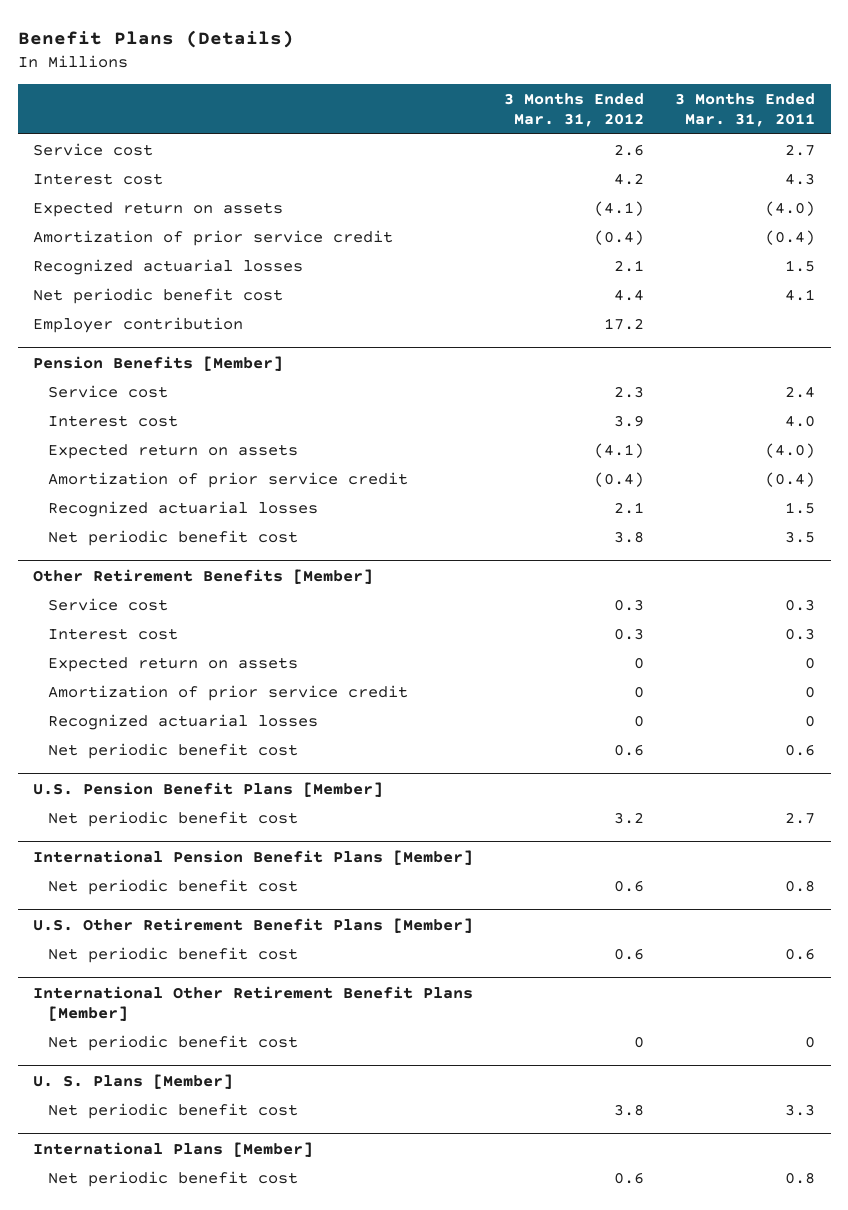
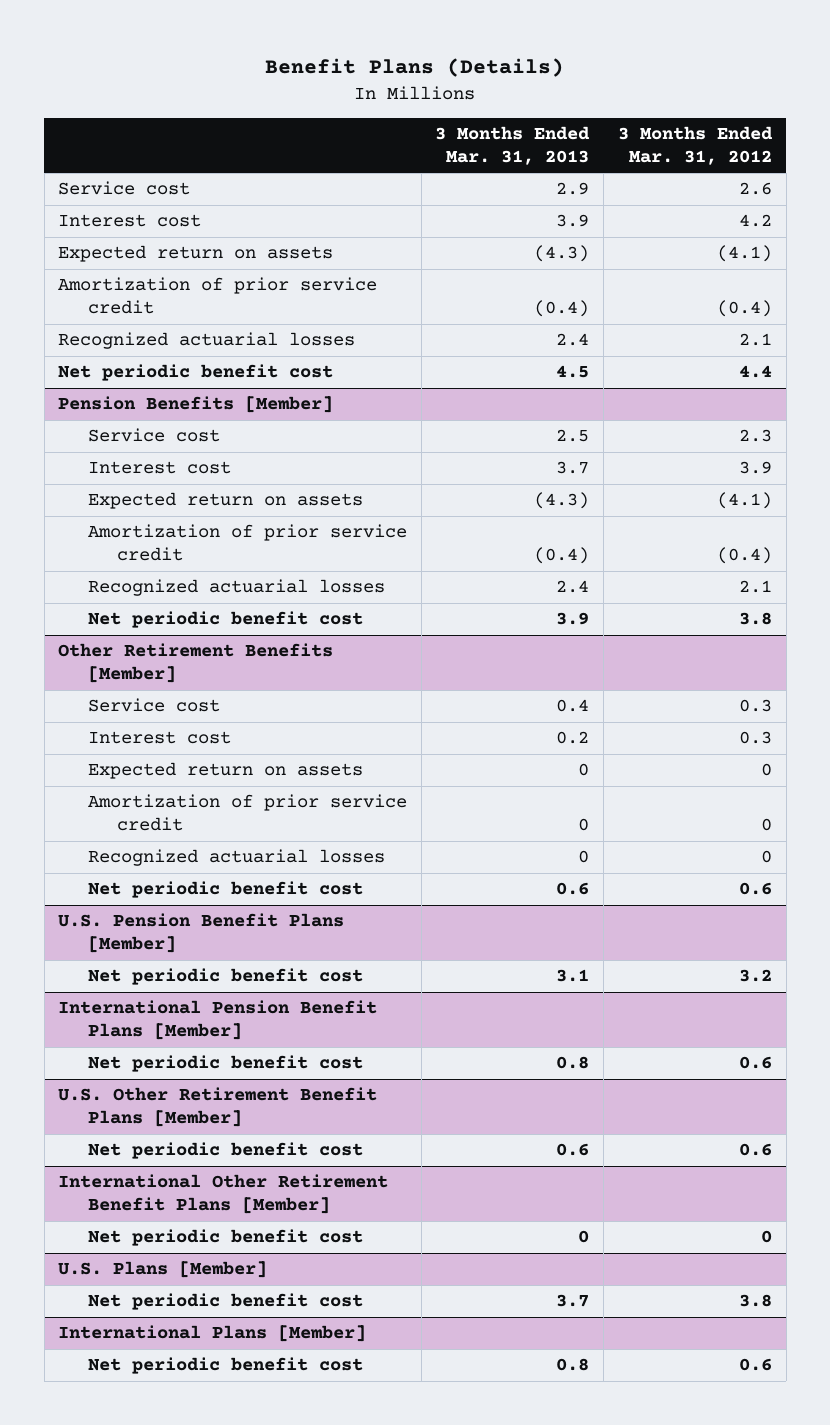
[675,93,816,128] 3 Months Ended Mar. 31, 2011 -> none
none -> [435,125,591,165] 3 Months Ended Mar. 31, 2013
[33,316,244,333] Employer contribution -> none
[33,1073,234,1089] U. S. Plans [Member] -> [58,1261,268,1279] U.S. Plans [Member]

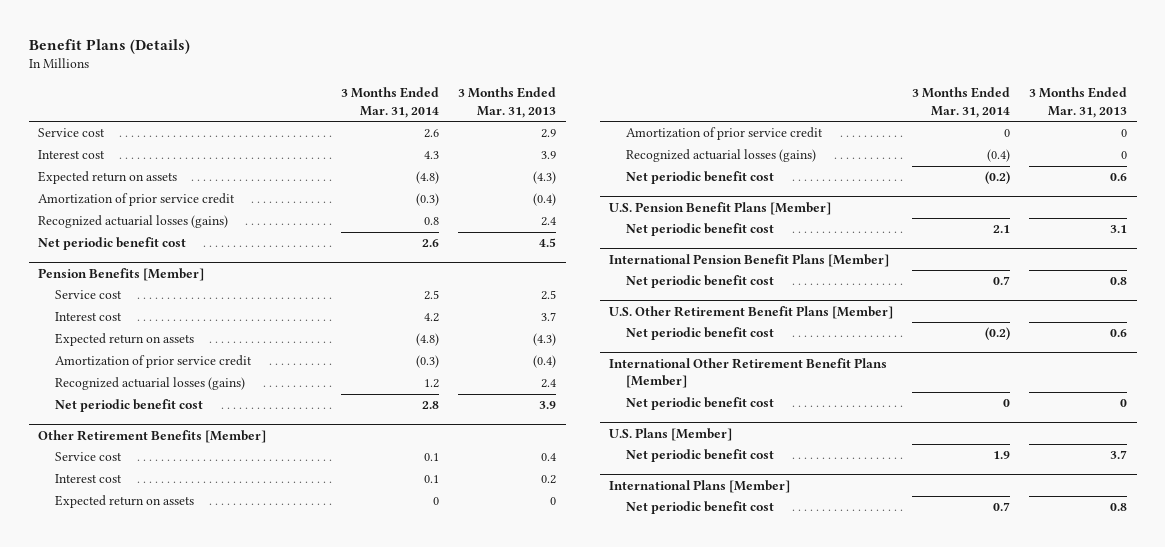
[617,125,773,165] 3 Months Ended Mar. 31, 2012 -> none
none -> [341,87,440,118] 3 Months Ended Mar. 31, 2014
[58,332,356,350] Recognized actuarial losses -> [38,215,229,229] Recognized actuarial losses (gains)
[87,579,385,597] Recognized actuarial losses -> [55,377,246,391] Recognized actuarial losses (gains)
[87,849,385,867] Recognized actuarial losses -> [626,149,817,163] Recognized actuarial losses (gains)

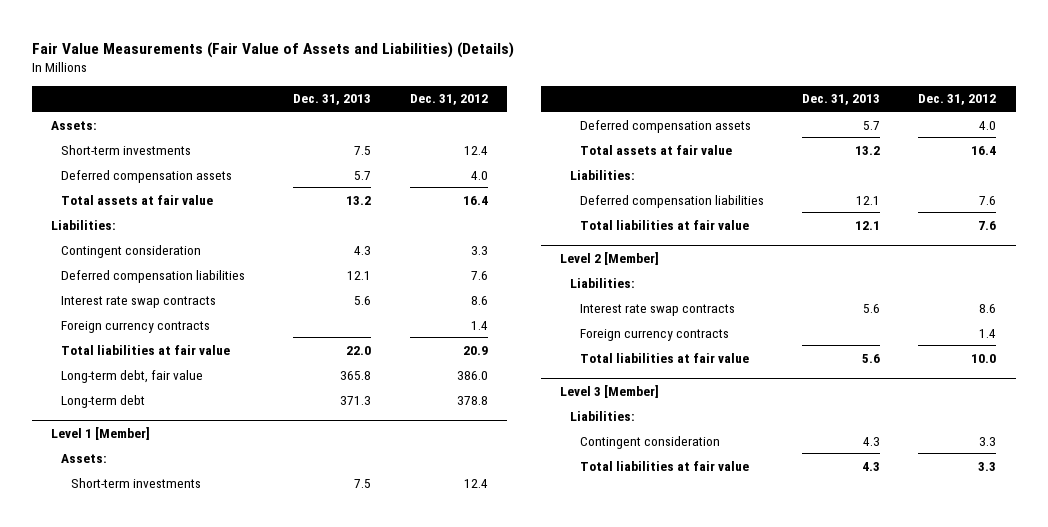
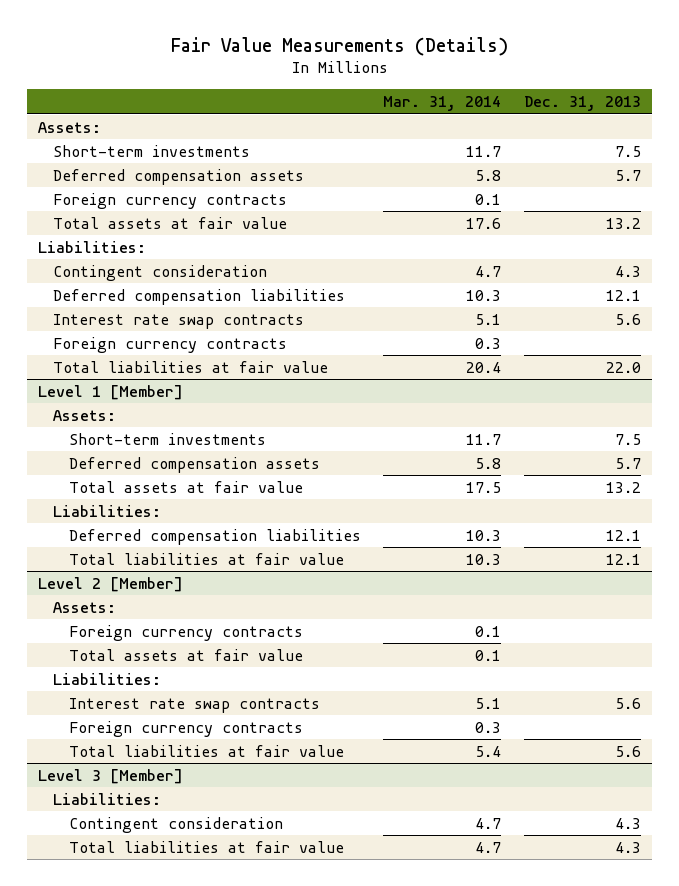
[32,41,515,58] Fair Value Measurements (Fair Value of Assets and Liabilities) (Details) -> [170,36,508,56] Fair Value Measurements (Details)
[409,94,488,106] Dec. 31, 2012 -> none
none -> [383,95,502,111] Mar. 31, 2014
none -> [53,192,288,209] Foreign currency contracts
[61,369,204,383] Long-term debt, fair value -> none
[61,394,146,408] Long-term debt -> none
none -> [53,601,117,613] Assets:
none -> [68,624,303,641] Foreign currency contracts
none -> [68,648,303,661] Total assets at fair value

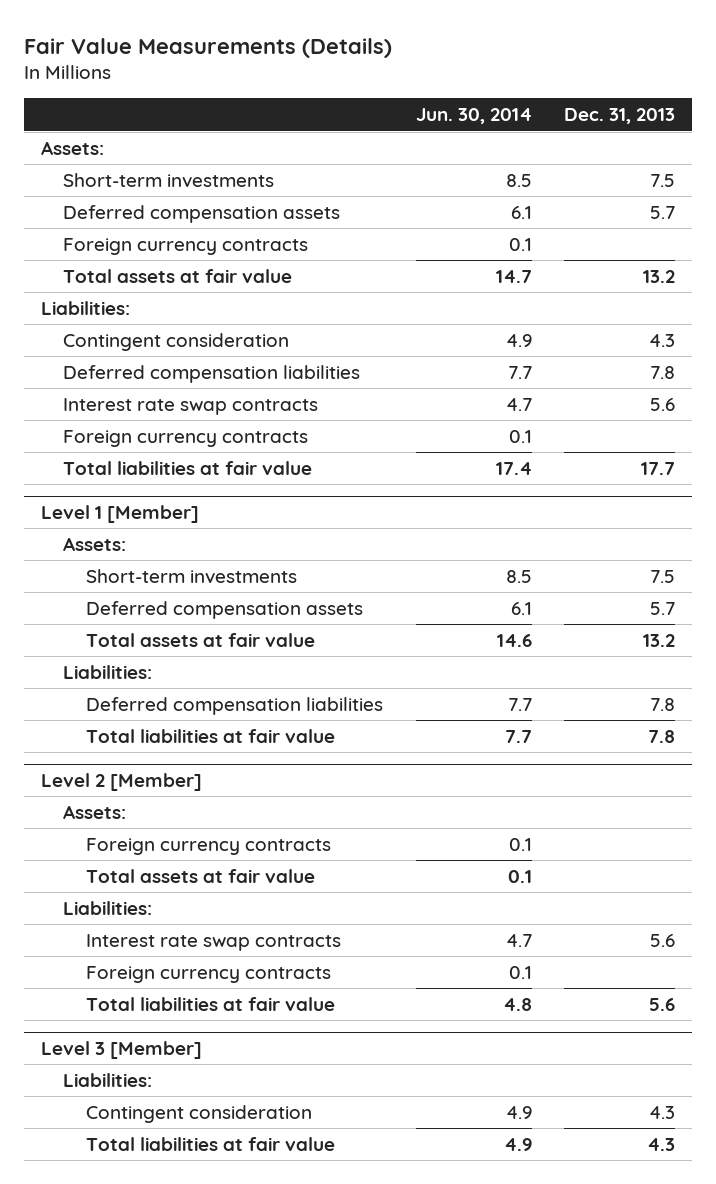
[383,95,502,111] Mar. 31, 2014 -> none
none -> [415,108,532,125] Jun. 30, 2014
[606,289,642,301] 12.1 -> [650,365,676,379] 7.8
[606,361,642,373] 22.0 -> [641,461,676,475] 17.7
[606,529,642,541] 12.1 -> [650,697,676,711] 7.8
[606,553,642,565] 12.1 -> [648,729,676,743] 7.8

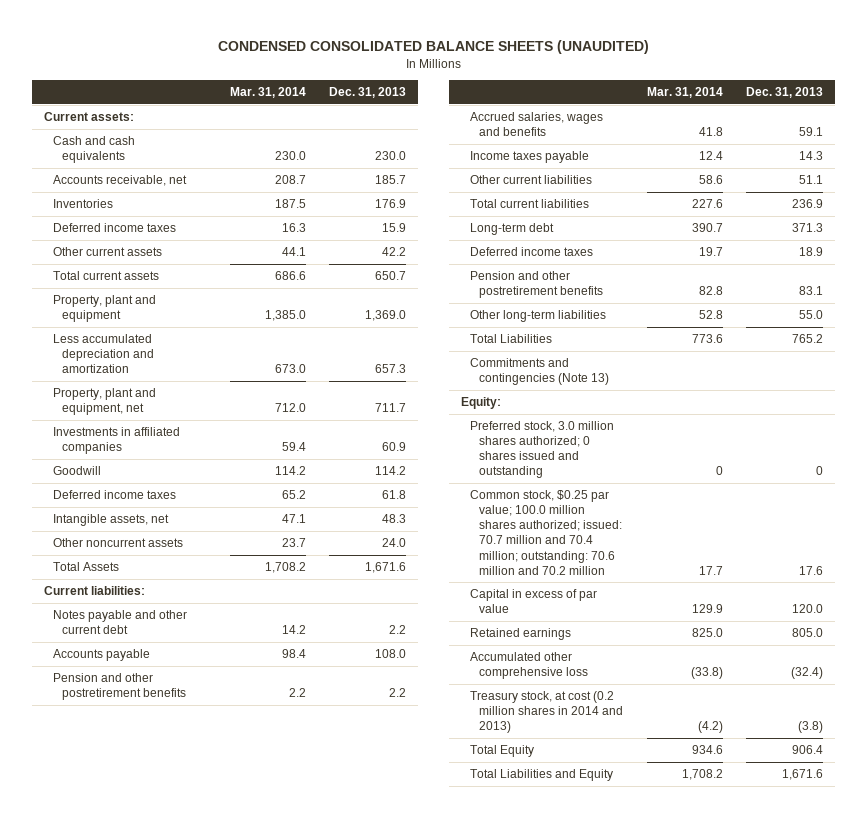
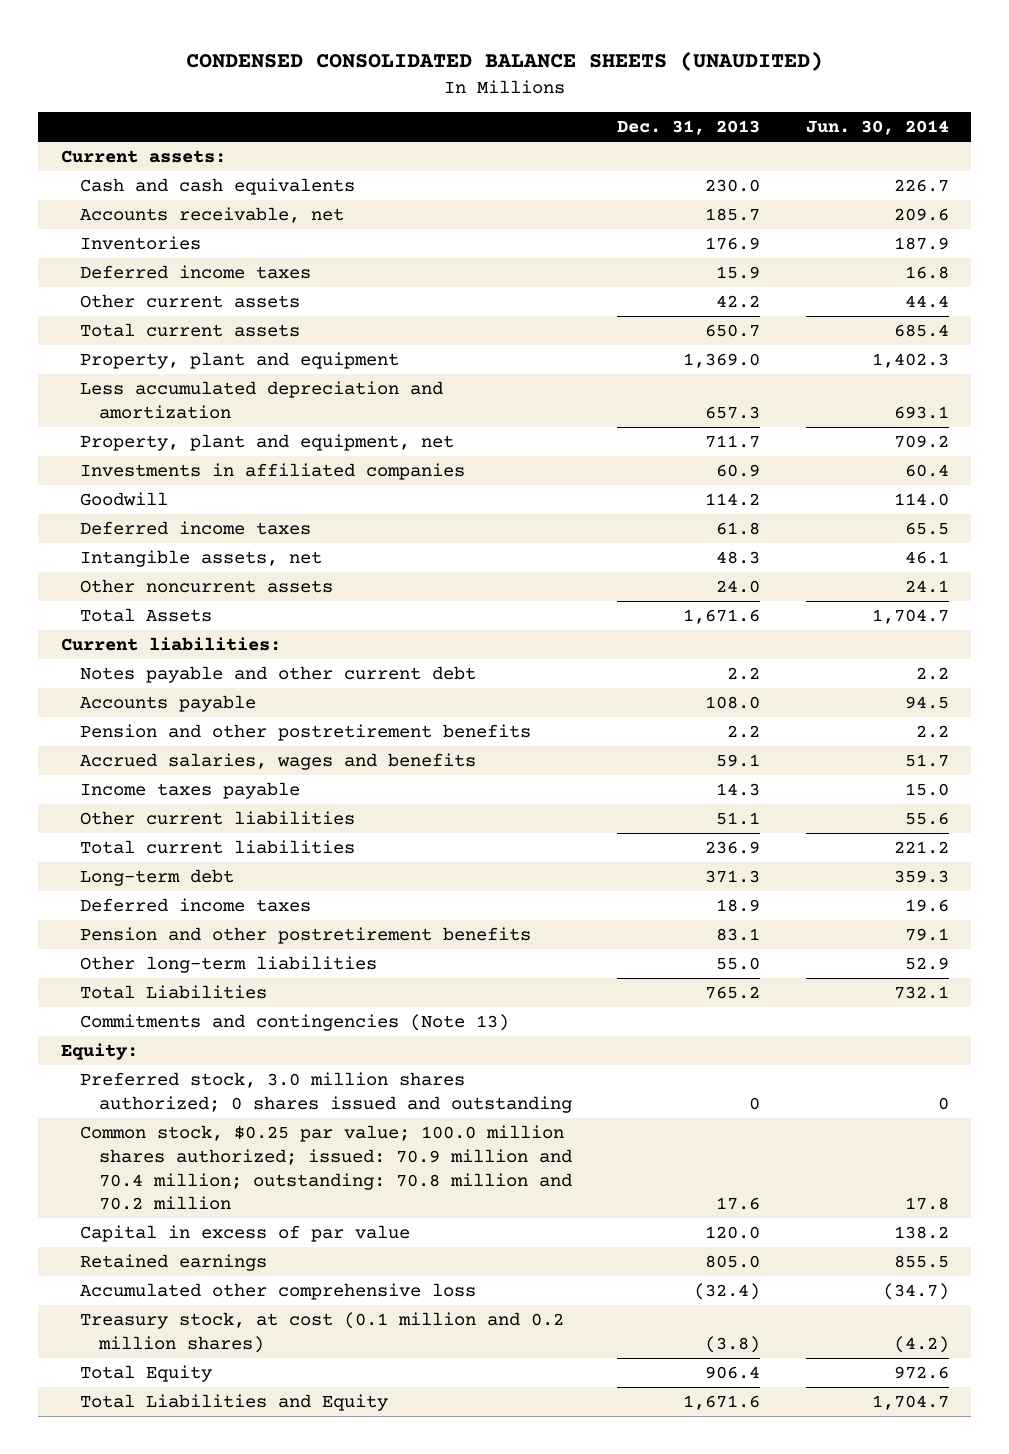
[229,86,306,98] Mar. 31, 2014 -> none
none -> [805,120,949,136] Jun. 30, 2014
[469,490,622,575] Common stock, $0.25 par value; 100.0 million shares authorized; issued: 70.7 million and 70.4 million; outstanding: 70.6 million and 70.2 million -> [79,1125,572,1211] Common stock, $0.25 par value; 100.0 million shares authorized; issued: 70.9 million and 70.4 million; outstanding: 70.8 million and 70.2 million
[469,691,623,734] Treasury stock, at cost (0.2 million shares in 2014 and 2013) -> [79,1312,564,1353] Treasury stock, at cost (0.1 million and 0.2 million shares)

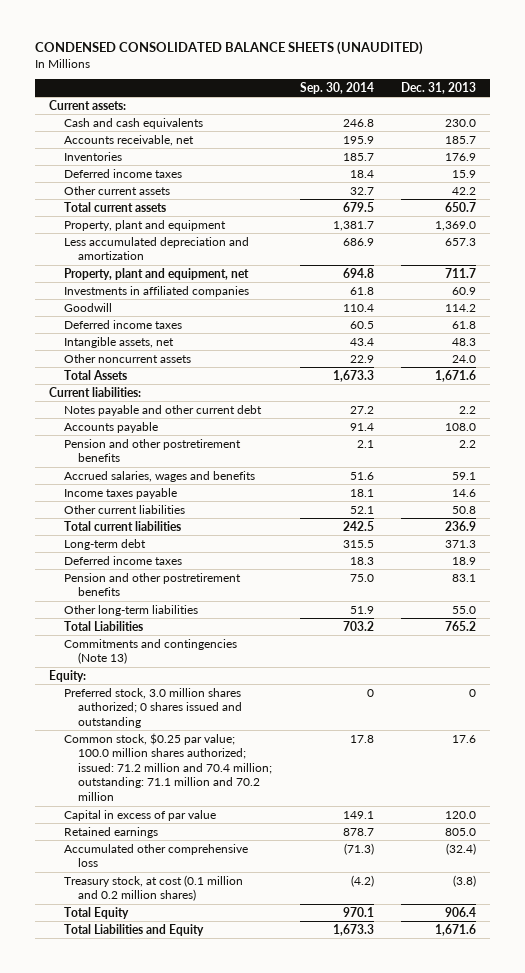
[805,120,949,136] Jun. 30, 2014 -> none
none -> [299,81,374,94] Sep. 30, 2014
[716,783,761,797] 14.3 -> [452,488,477,497] 14.6
[716,812,761,826] 51.1 -> [452,505,477,514] 50.8
[79,1125,572,1211] Common stock, $0.25 par value; 100.0 million shares authorized; issued: 70.9 million and 70.4 million; outstanding: 70.8 million and 70.2 million -> [63,732,273,801] Common stock, $0.25 par value; 100.0 million shares authorized; issued: 71.2 million and 70.4 million; outstanding: 71.1 million and 70.2 million

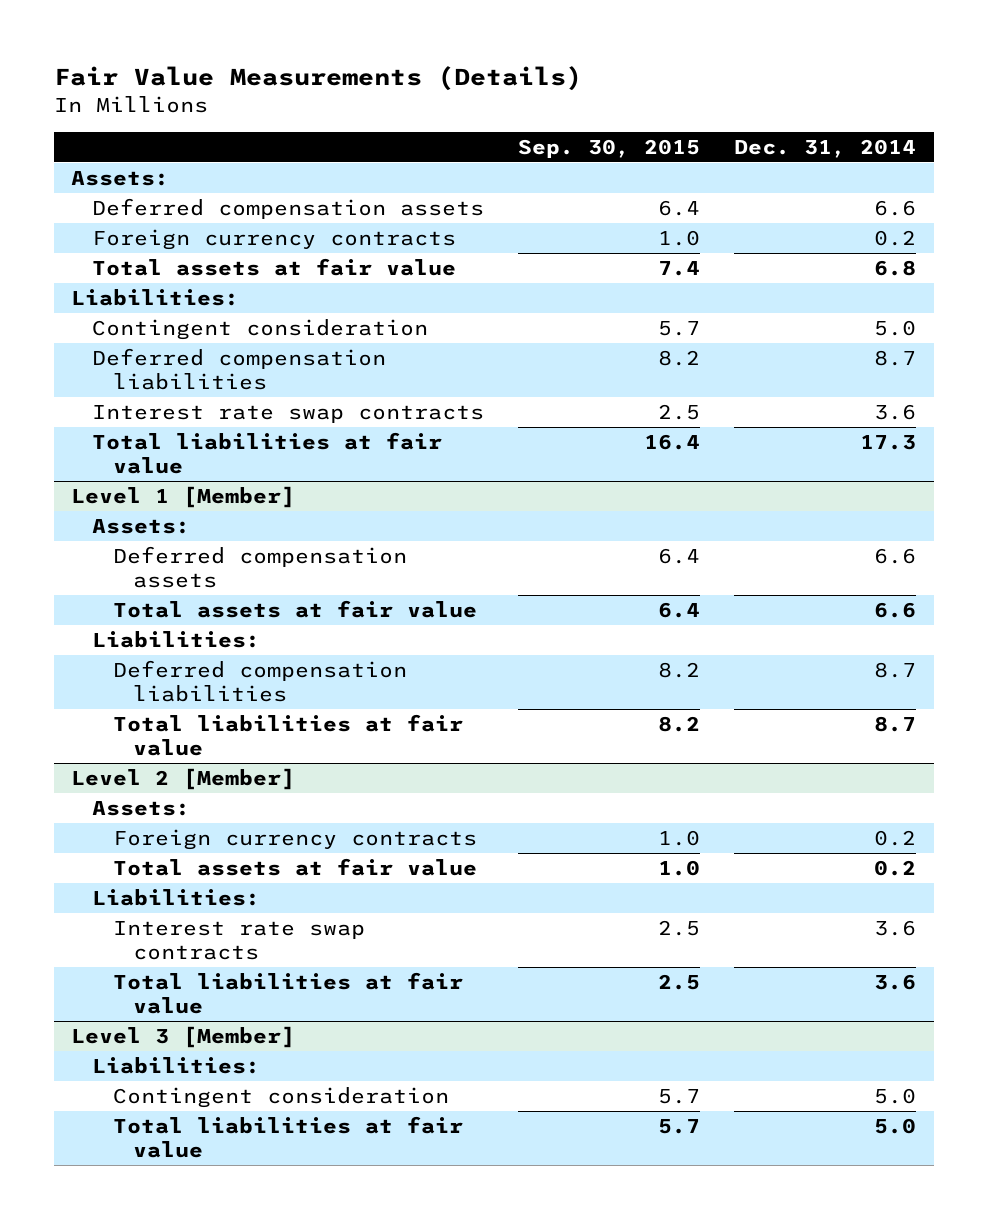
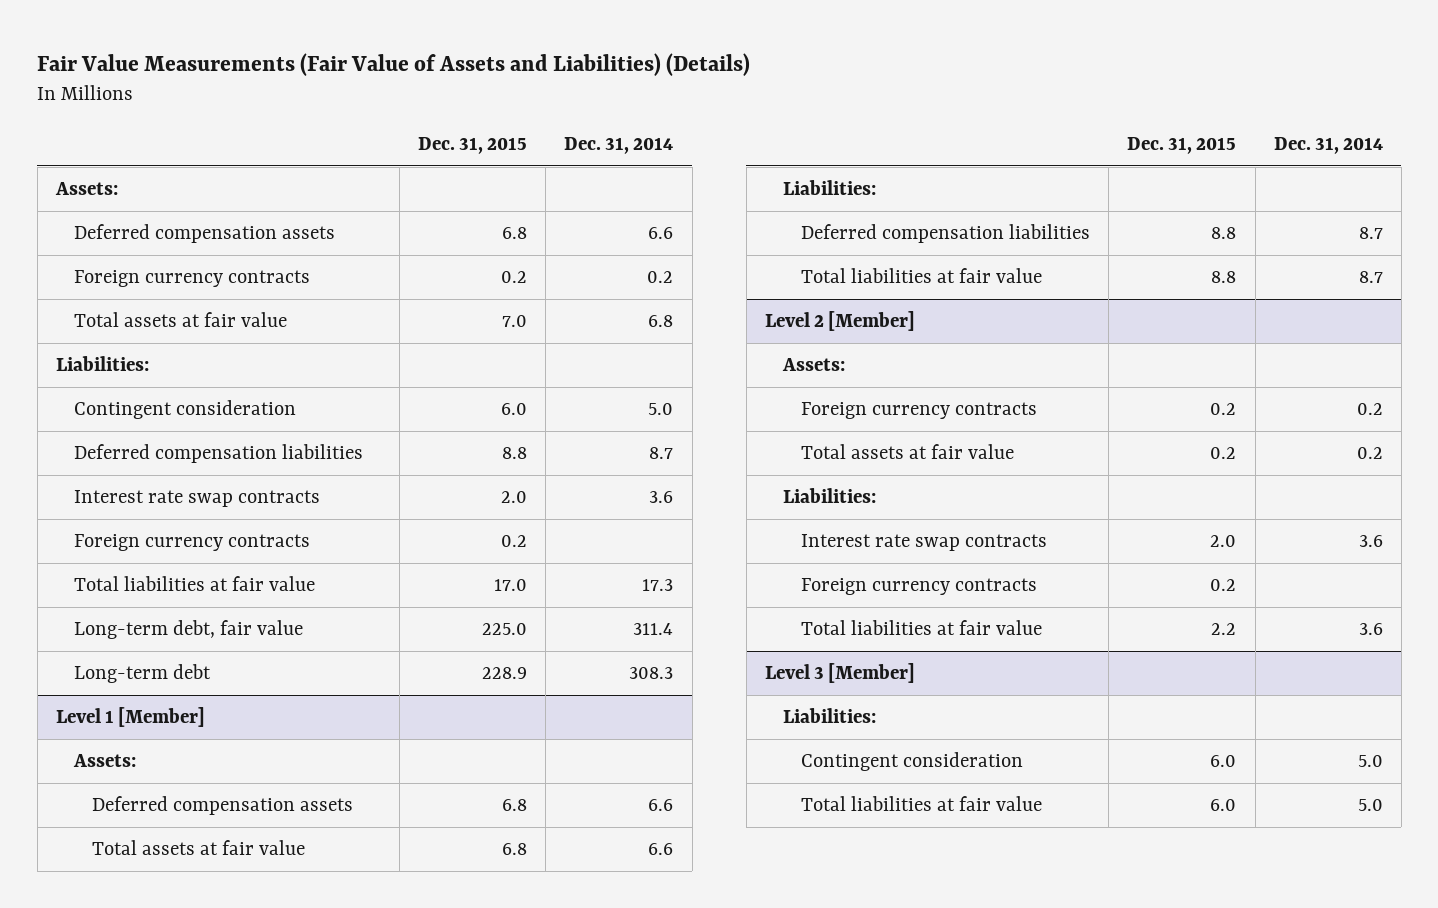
[54,66,583,92] Fair Value Measurements (Details) -> [37,52,751,76] Fair Value Measurements (Fair Value of Assets and Liabilities) (Details)
[518,138,701,158] Sep. 30, 2015 -> none
none -> [418,136,528,154] Dec. 31, 2015
none -> [73,534,310,552] Foreign currency contracts
none -> [73,620,303,640] Long-term debt, fair value
none -> [73,664,211,684] Long-term debt
none -> [801,578,1038,596] Foreign currency contracts

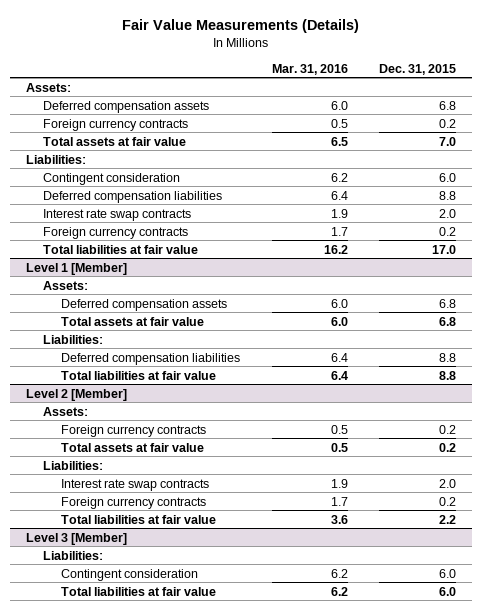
[37,52,751,76] Fair Value Measurements (Fair Value of Assets and Liabilities) (Details) -> [122,18,360,33] Fair Value Measurements (Details)
[564,136,674,154] Dec. 31, 2014 -> none
none -> [271,63,348,75] Mar. 31, 2016
[73,620,303,640] Long-term debt, fair value -> none
[73,664,211,684] Long-term debt -> none

